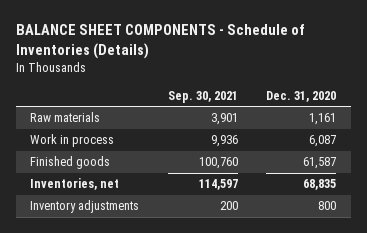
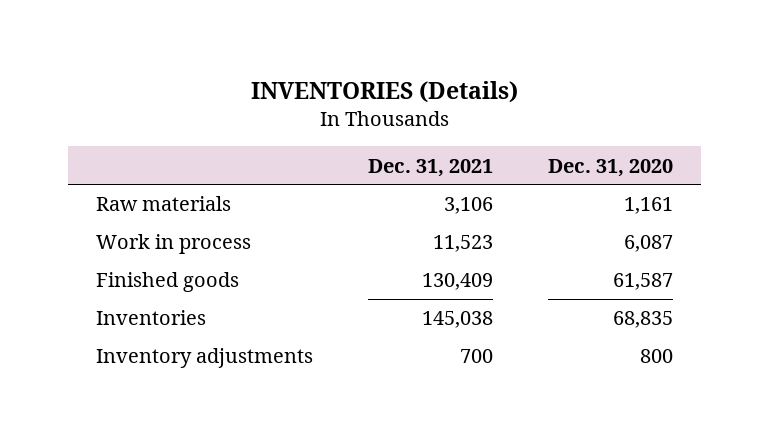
[15,24,305,59] BALANCE SHEET COMPONENTS - Schedule of Inventories (Details) -> [250,81,518,104] INVENTORIES (Details)
[167,90,238,103] Sep. 30, 2021 -> none
none -> [368,158,494,177] Dec. 31, 2021
[30,178,120,191] Inventories, net -> [95,310,206,326] Inventories

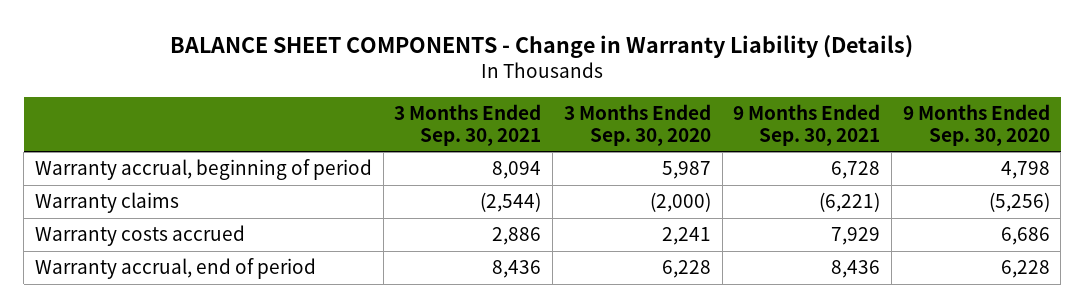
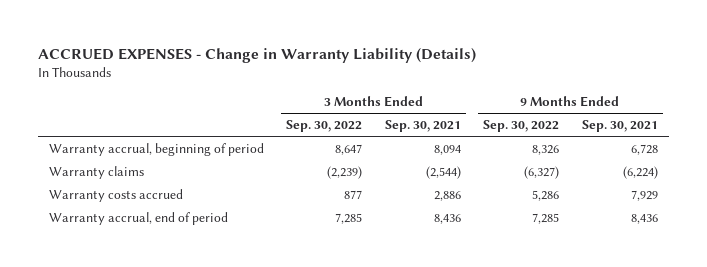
[170,35,914,59] BALANCE SHEET COMPONENTS - Change in Warranty Liability (Details) -> [37,47,476,63] ACCRUED EXPENSES - Change in Warranty Liability (Details)
[563,104,711,147] 3 Months Ended Sep. 30, 2020 -> none
[902,104,1050,147] 9 Months Ended Sep. 30, 2020 -> none
none -> [286,120,363,133] Sep. 30, 2022
none -> [483,120,560,133] Sep. 30, 2022
[819,192,881,213] (6,221) -> [622,165,658,179] (6,224)

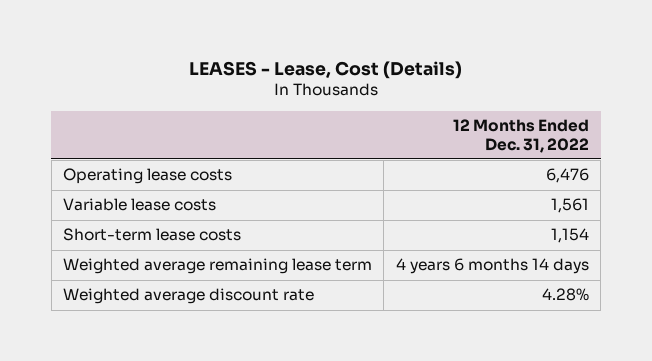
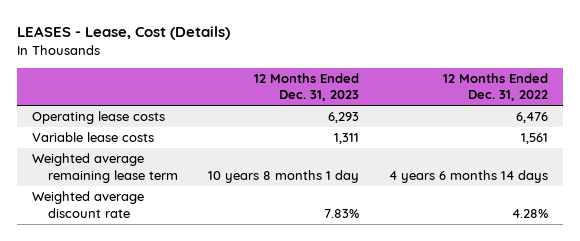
none -> [254,72,360,102] 12 Months Ended Dec. 31, 2023
[62,228,241,242] Short-term lease costs -> none

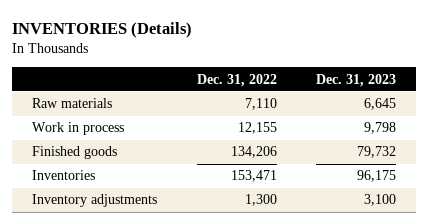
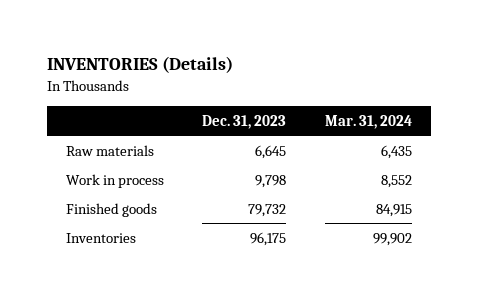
[196,73,277,87] Dec. 31, 2022 -> none
none -> [325,114,413,129] Mar. 31, 2024
[32,194,158,208] Inventory adjustments -> none

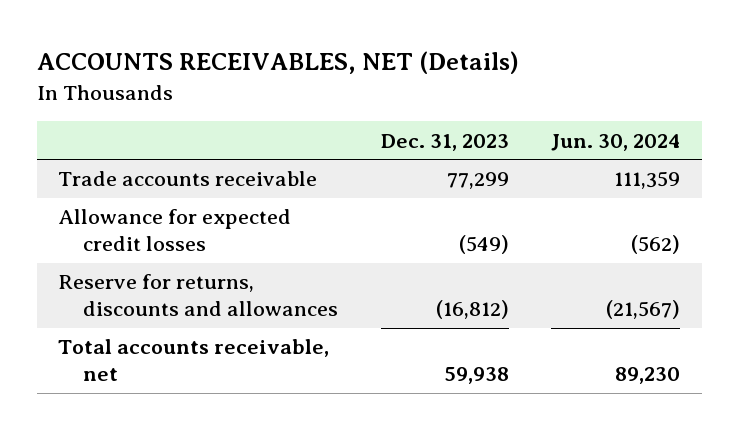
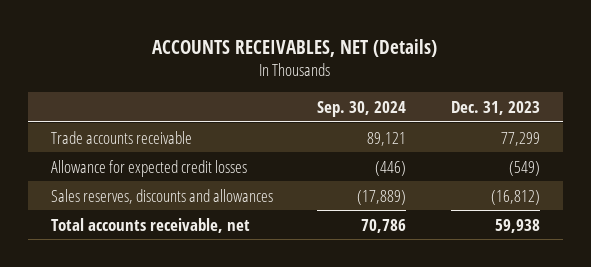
[551,133,681,151] Jun. 30, 2024 -> none
none -> [317,100,407,117] Sep. 30, 2024
[58,274,338,317] Reserve for returns, discounts and allowances -> [50,188,273,204] Sales reserves, discounts and allowances

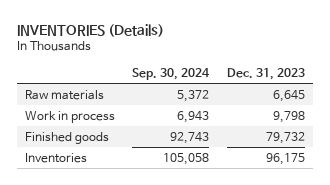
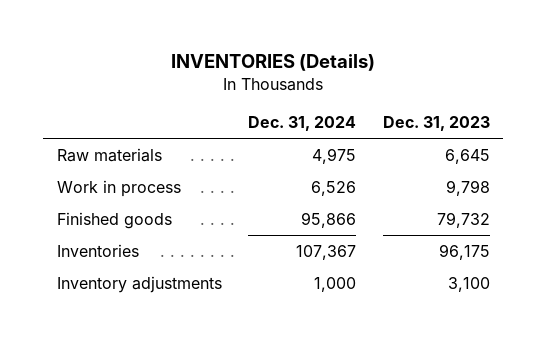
[132,67,211,80] Sep. 30, 2024 -> none
none -> [248,116,357,132] Dec. 31, 2024
none -> [56,275,222,293] Inventory adjustments

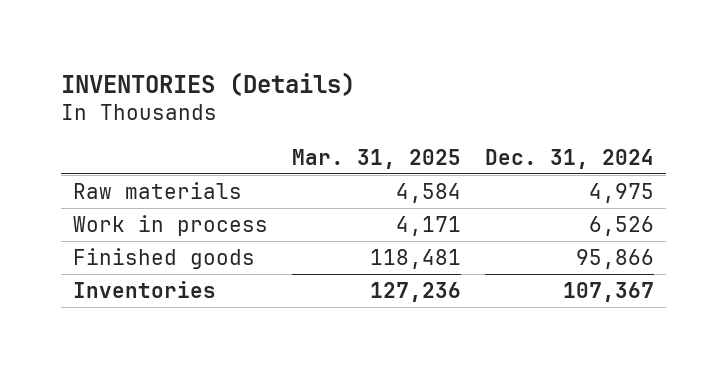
[382,116,490,132] Dec. 31, 2023 -> none
none -> [291,148,461,169] Mar. 31, 2025
[56,275,222,293] Inventory adjustments -> none

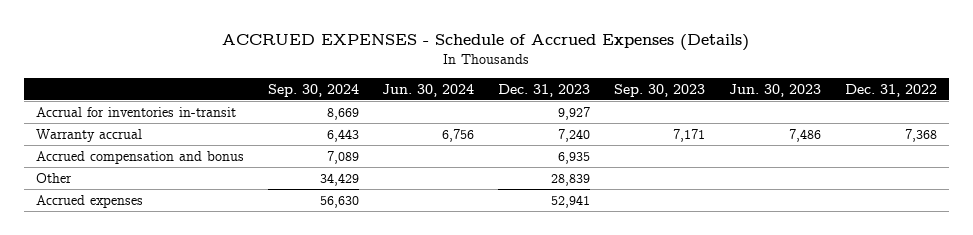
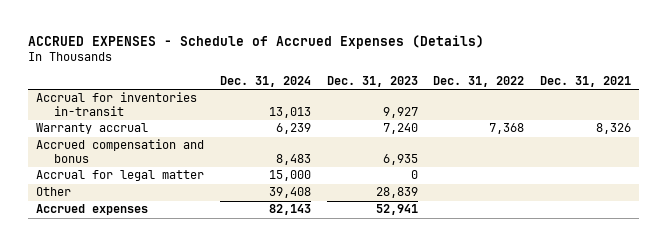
[267,83,359,97] Sep. 30, 2024 -> none
[382,83,475,97] Jun. 30, 2024 -> none
[614,83,706,97] Sep. 30, 2023 -> none
[729,83,822,97] Jun. 30, 2023 -> none
none -> [220,76,312,88] Dec. 31, 2024
none -> [540,76,632,88] Dec. 31, 2021
none -> [36,170,205,182] Accrual for legal matter

